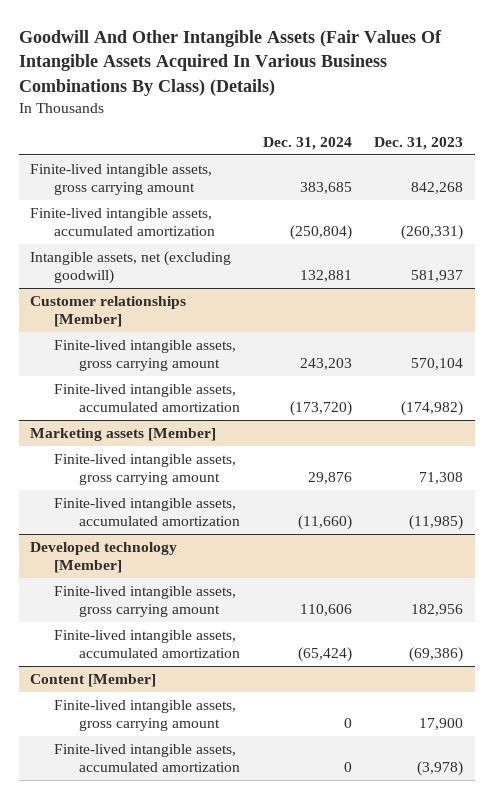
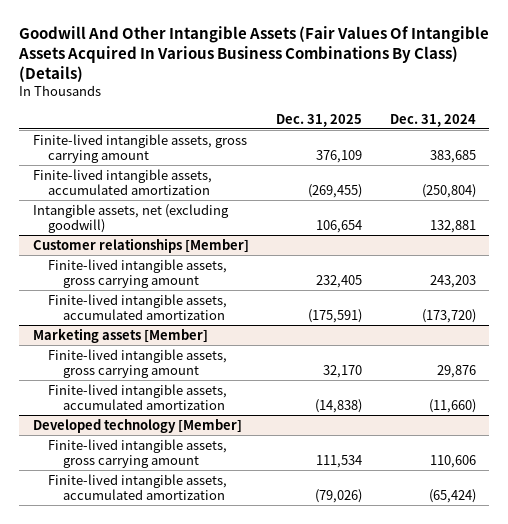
[374,136,464,150] Dec. 31, 2023 -> none
none -> [276,113,363,127] Dec. 31, 2025
[29,674,156,688] Content [Member] -> none
[54,700,237,732] Finite-lived intangible assets, gross carrying amount -> none
[54,744,240,773] Finite-lived intangible assets, accumulated amortization -> none

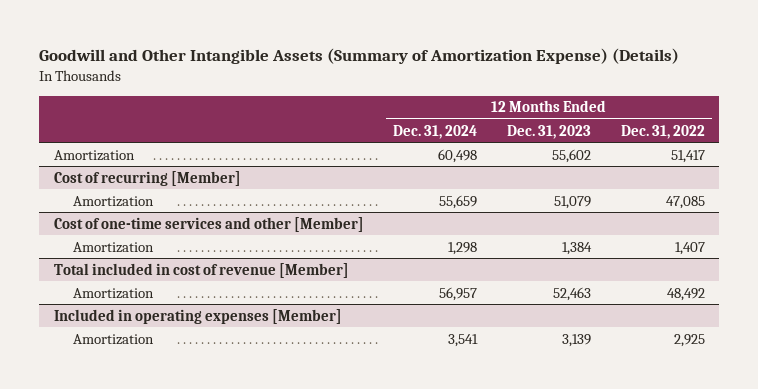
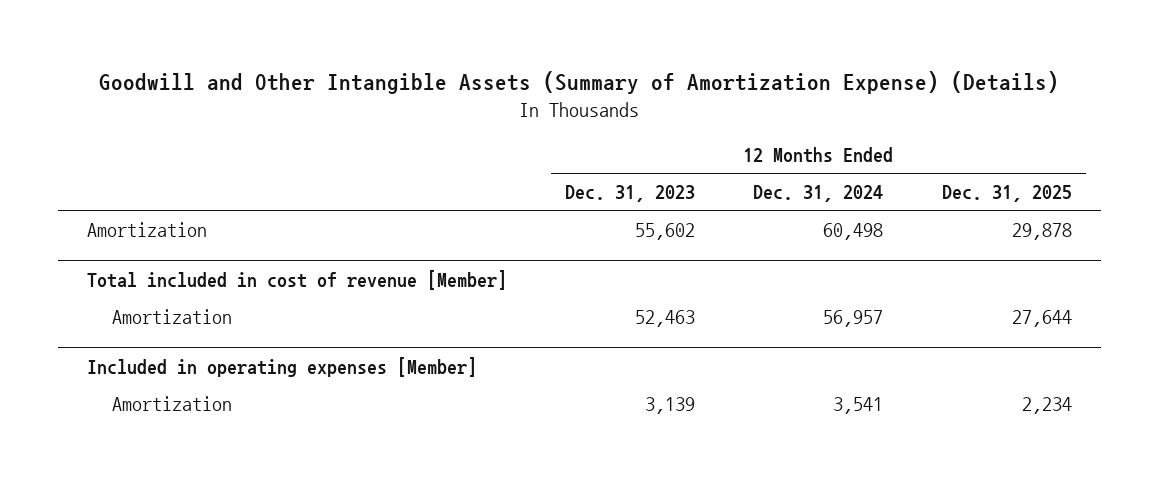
[620,124,705,139] Dec. 31, 2022 -> none
none -> [941,185,1072,203] Dec. 31, 2025
[53,170,241,186] Cost of recurring [Member] -> none
[72,195,154,207] Amortization -> none
[53,216,364,232] Cost of one-time services and other [Member] -> none
[72,241,154,253] Amortization -> none

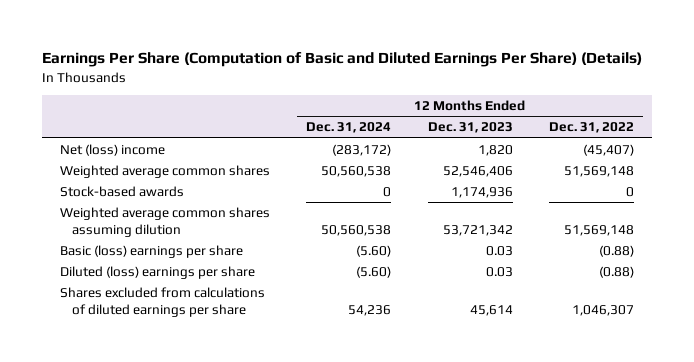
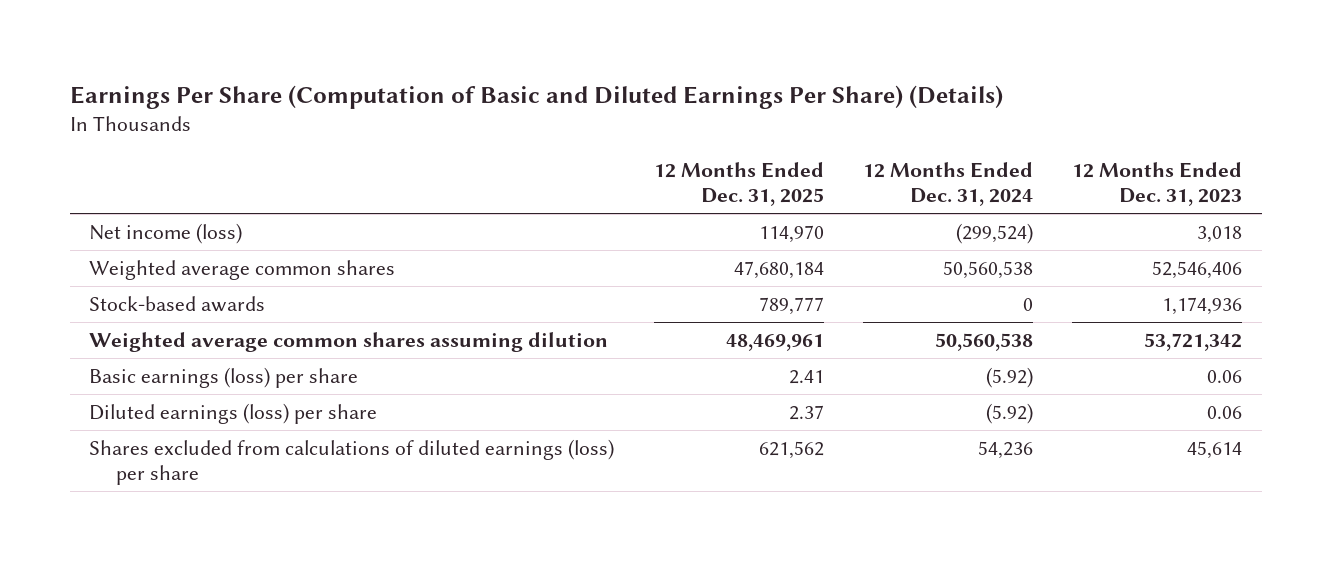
[548,122,634,134] Dec. 31, 2022 -> none
none -> [653,162,824,207] 12 Months Ended Dec. 31, 2025
[60,144,166,157] Net (loss) income -> [89,222,243,244] Net income (loss)
[332,144,392,157] (283,172) -> [955,222,1033,244] (299,524)
[477,145,513,157] 1,820 -> [1197,225,1243,243] 3,018
[60,245,244,259] Basic (loss) earnings per share -> [89,366,359,388] Basic earnings (loss) per share
[356,245,392,258] (5.60) -> [985,366,1033,388] (5.92)
[485,246,513,257] 0.03 -> [1207,369,1243,383] 0.06
[60,266,256,280] Diluted (loss) earnings per share -> [89,402,378,424] Diluted earnings (loss) per share
[356,266,392,279] (5.60) -> [985,402,1033,424] (5.92)
[485,267,513,278] 0.03 -> [1207,405,1243,419] 0.06
[60,287,266,317] Shares excluded from calculations of diluted earnings per share -> [89,438,615,485] Shares excluded from calculations of diluted earnings (loss) per share

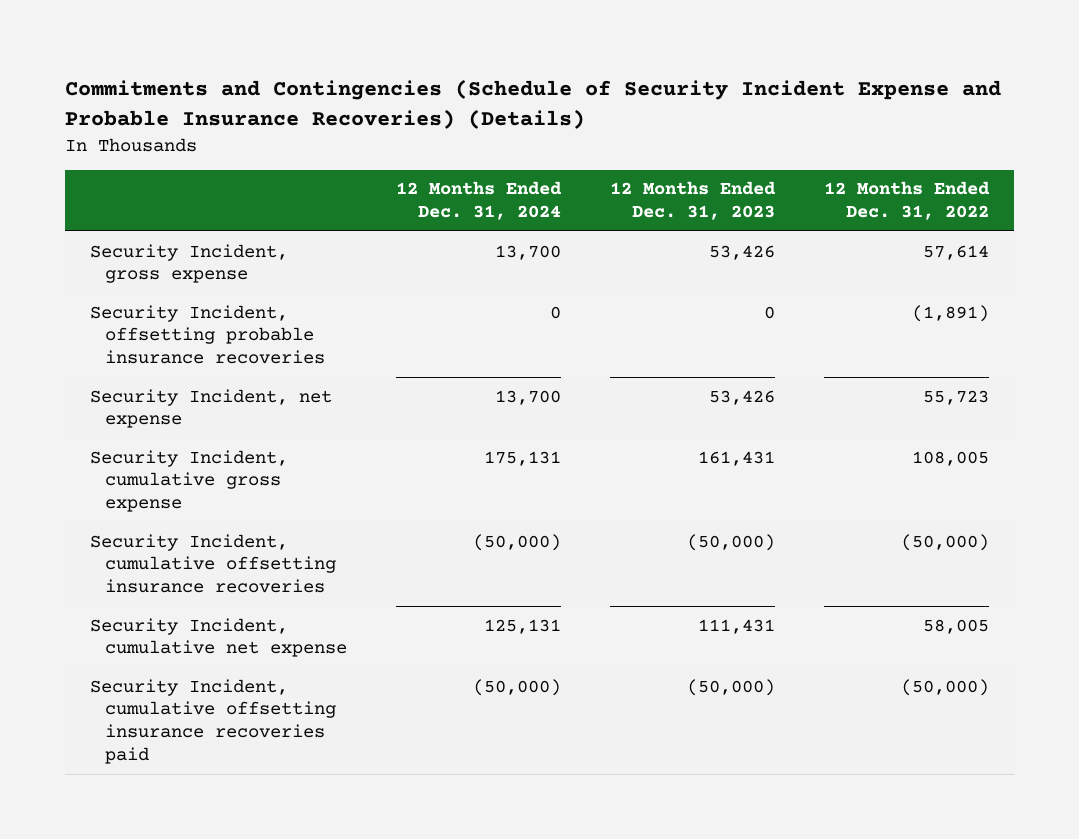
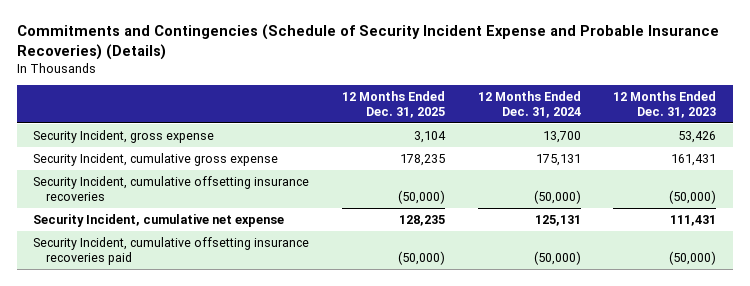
[824,181,991,221] 12 Months Ended Dec. 31, 2022 -> none
none -> [342,91,446,118] 12 Months Ended Dec. 31, 2025
[89,304,325,365] Security Incident, offsetting probable insurance recoveries -> none
[89,388,332,429] Security Incident, net expense -> none

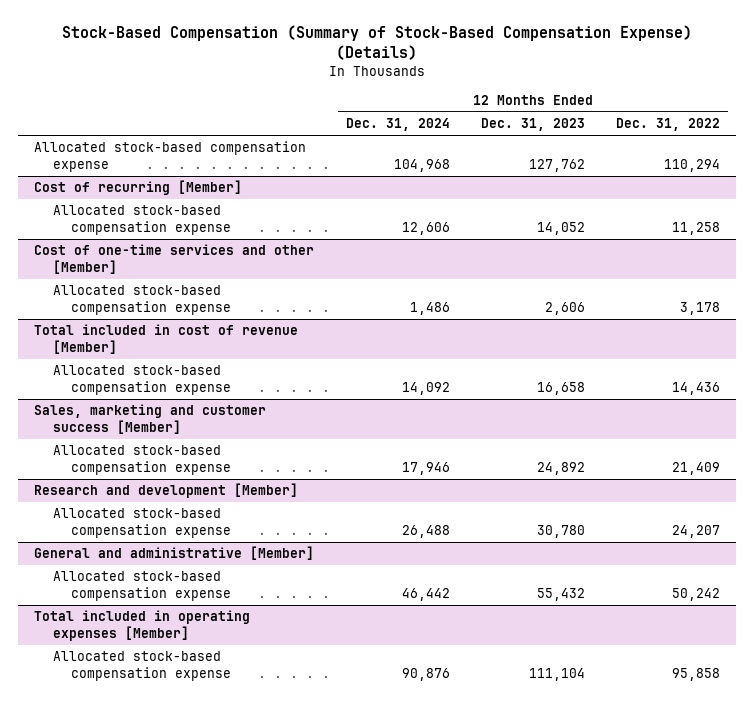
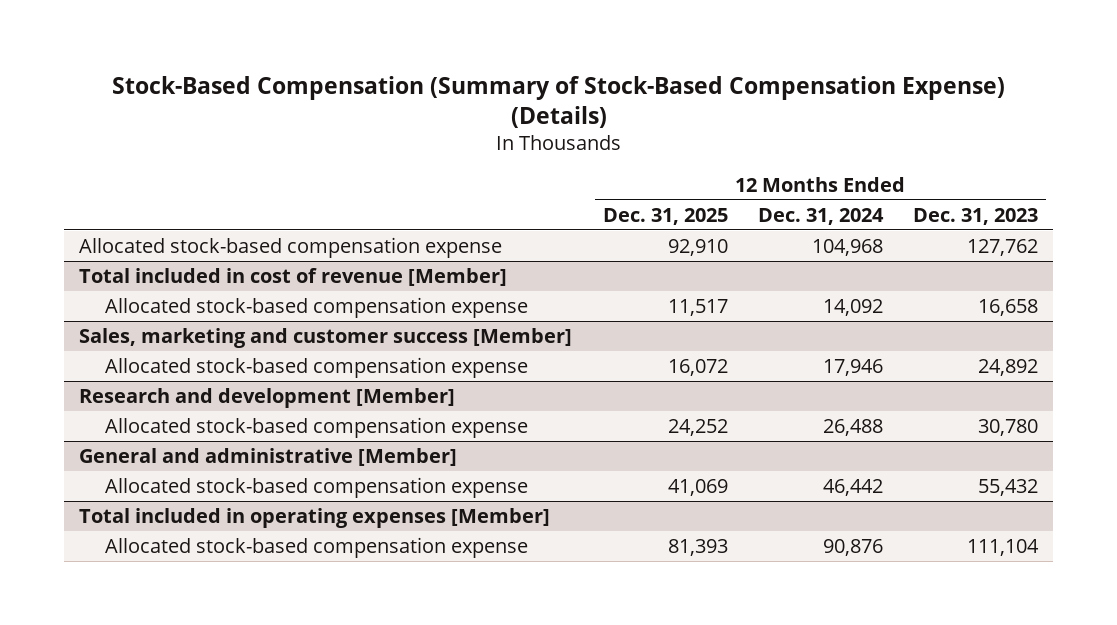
[616,118,721,132] Dec. 31, 2022 -> none
none -> [602,207,728,225] Dec. 31, 2025
[34,180,243,196] Cost of recurring [Member] -> none
[52,205,232,235] Allocated stock-based compensation expense -> none
[34,244,315,274] Cost of one-time services and other [Member] -> none
[52,285,232,315] Allocated stock-based compensation expense -> none

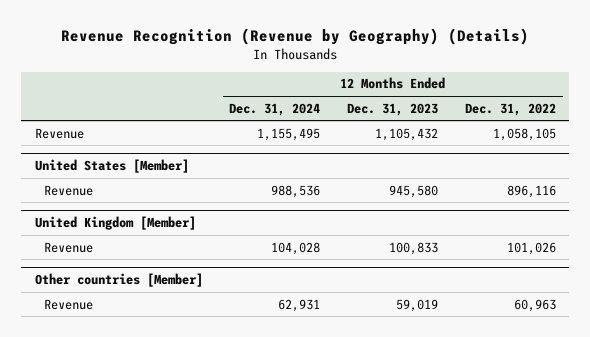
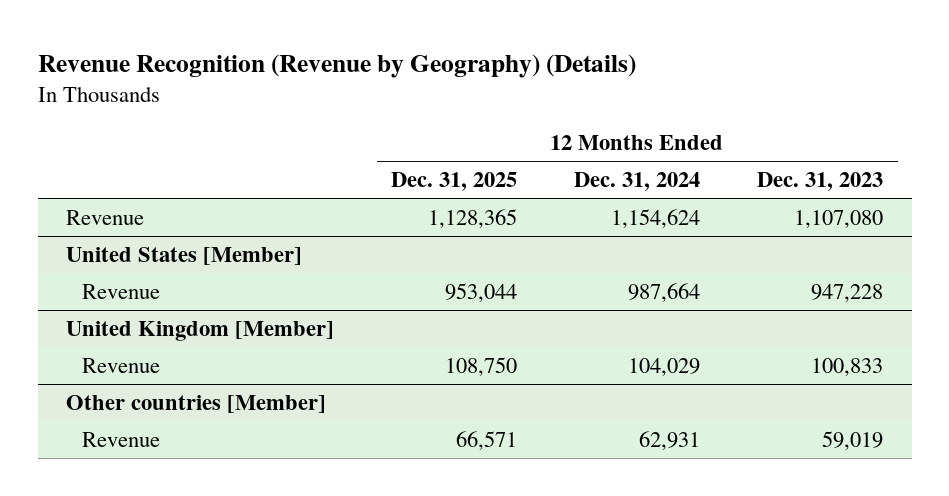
[464,102,556,116] Dec. 31, 2022 -> none
none -> [391,172,518,192] Dec. 31, 2025
[257,127,321,141] 1,155,495 -> [611,208,701,229] 1,154,624
[375,127,439,141] 1,105,432 -> [794,209,884,229] 1,107,080
[271,184,321,198] 988,536 -> [628,282,701,303] 987,664
[389,184,439,198] 945,580 -> [811,283,884,303] 947,228
[271,241,321,255] 104,028 -> [628,357,701,377] 104,029

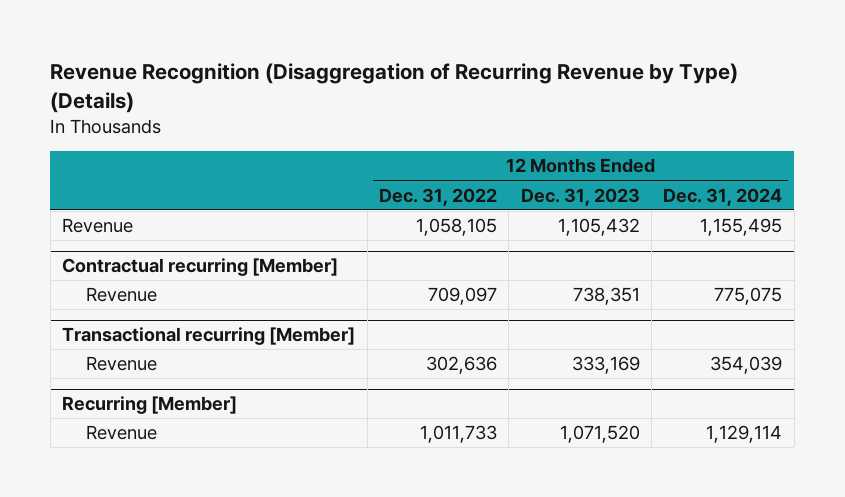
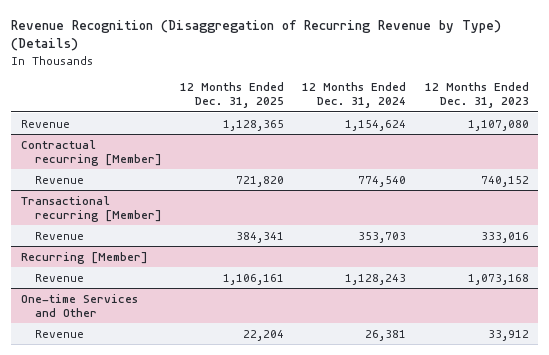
[378,187,497,206] Dec. 31, 2022 -> none
none -> [180,82,285,109] 12 Months Ended Dec. 31, 2025
[557,218,640,237] 1,105,432 -> [467,119,529,131] 1,107,080
[700,218,783,237] 1,155,495 -> [345,119,407,131] 1,154,624
[572,287,640,306] 738,351 -> [480,175,529,187] 740,152
[714,287,783,306] 775,075 -> [358,175,407,187] 774,540
[571,356,640,375] 333,169 -> [480,231,529,243] 333,016
[710,356,783,375] 354,039 -> [358,231,407,243] 353,703
[559,425,640,444] 1,071,520 -> [467,273,529,285] 1,073,168
[706,425,783,444] 1,129,114 -> [345,273,407,285] 1,128,243
none -> [20,293,138,317] One-time Services and Other
none -> [34,329,84,338] Revenue

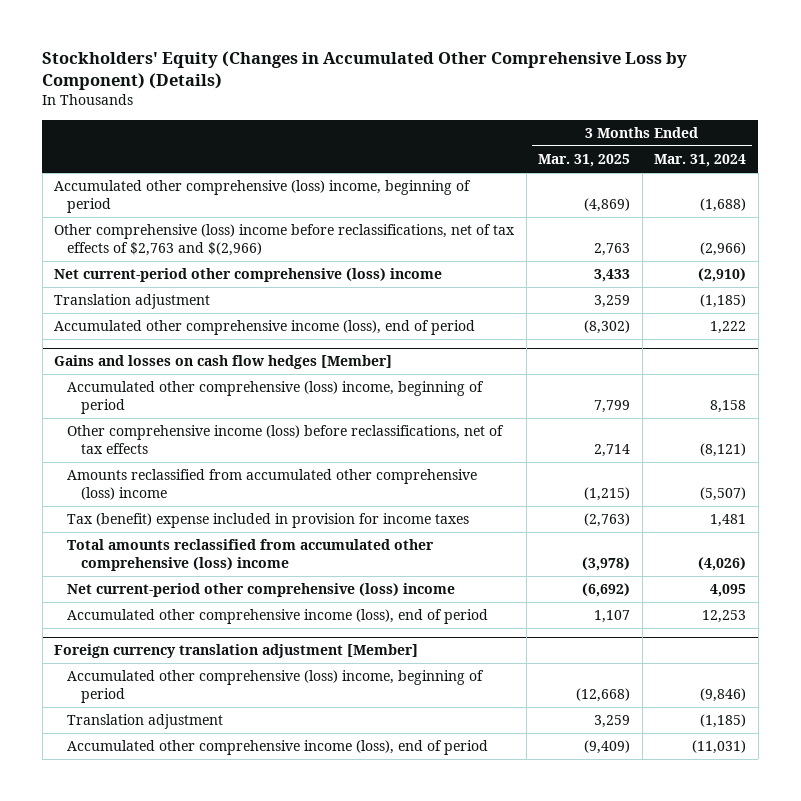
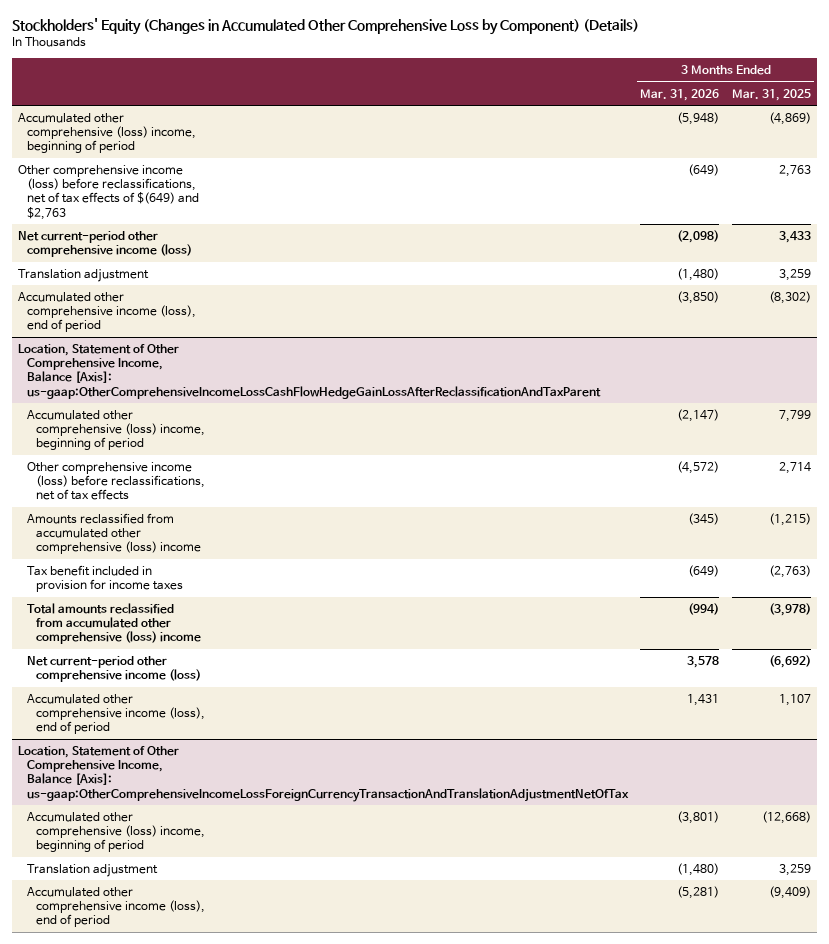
[654,154,747,168] Mar. 31, 2024 -> none
none -> [640,88,720,101] Mar. 31, 2026
[54,224,516,257] Other comprehensive (loss) income before reclassifications, net of tax effects of $2,763 and $(2,966) -> [18,164,200,220] Other comprehensive income (loss) before reclassifications, net of tax effects of $(649) and $2,763
[54,268,443,283] Net current-period other comprehensive (loss) income -> [18,230,193,258] Net current-period other comprehensive income (loss)
[54,355,393,370] Gains and losses on cash flow hedges [Member] -> none
none -> [18,343,602,399] Location, Statement of Other Comprehensive Income, Balance [Axis]: us-gaap:OtherComprehensiveIncomeLossCashFlowHedgeGainLossAfterReclassificationAndTaxParent
[67,513,470,529] Tax (benefit) expense included in provision for income taxes -> [27,564,184,593] Tax benefit included in provision for income taxes
[67,583,456,598] Net current-period other comprehensive (loss) income -> [27,655,202,683] Net current-period other comprehensive income (loss)
[54,644,419,659] Foreign currency translation adjustment [Member] -> none
none -> [18,745,630,802] Location, Statement of Other Comprehensive Income, Balance [Axis]: us-gaap:OtherComprehensiveIncomeLossForeignCurrencyTransactionAndTranslationAdjustmentNetOfTax

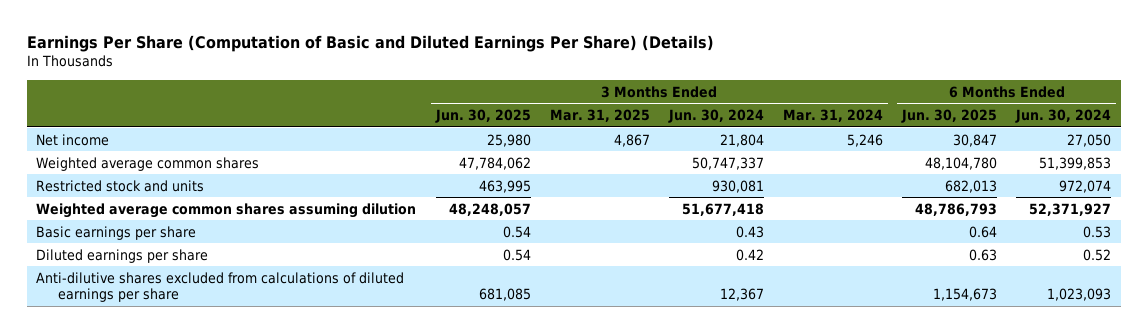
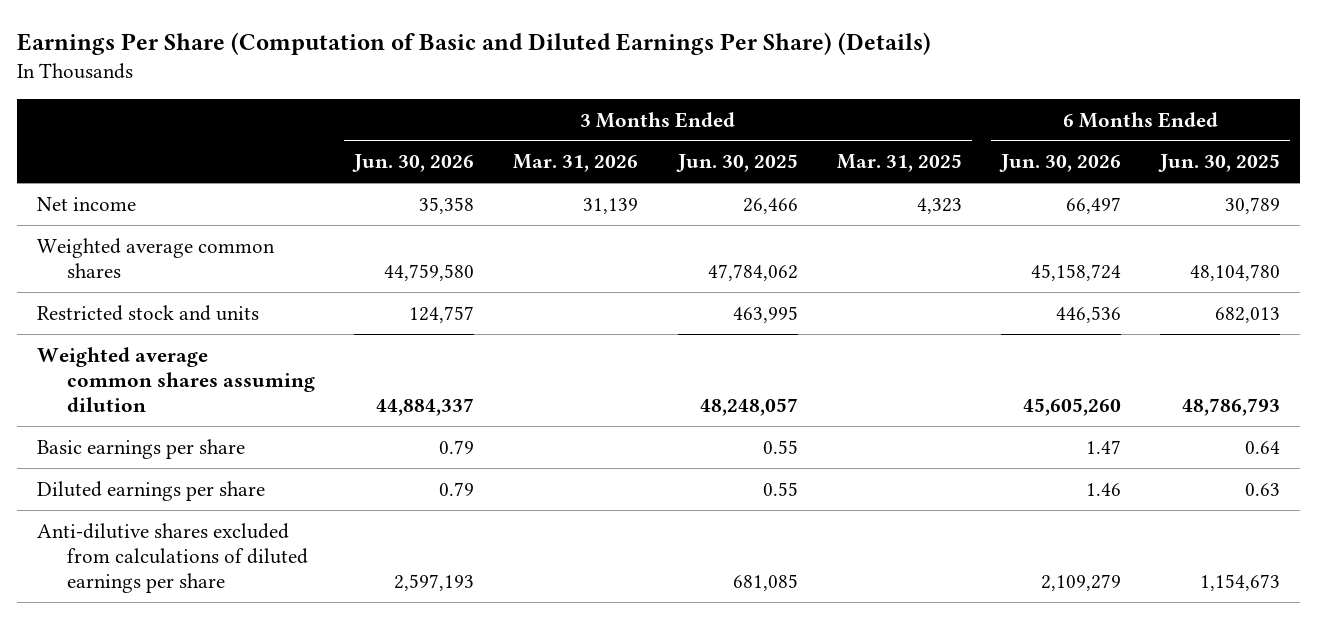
[667,109,764,124] Jun. 30, 2024 -> none
[783,109,884,123] Mar. 31, 2024 -> none
[1015,109,1112,124] Jun. 30, 2024 -> none
none -> [352,154,475,173] Jun. 30, 2026
none -> [513,154,639,173] Mar. 31, 2026
none -> [999,154,1122,173] Jun. 30, 2026
[486,133,531,147] 25,980 -> [742,197,798,214] 26,466
[613,133,650,147] 4,867 -> [916,197,962,214] 4,323
[953,133,998,147] 30,847 -> [1225,196,1281,214] 30,789
[502,225,531,238] 0.54 -> [762,439,798,454] 0.55
[502,248,531,261] 0.54 -> [762,481,798,496] 0.55

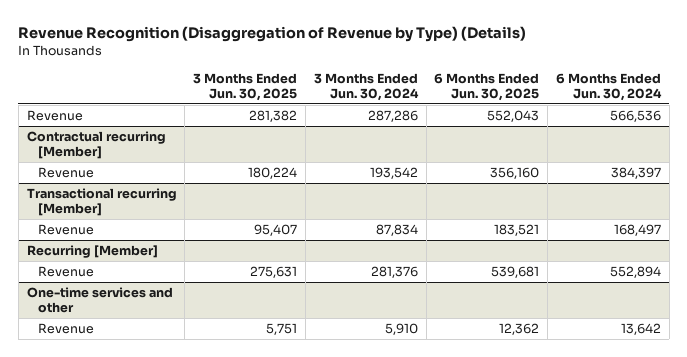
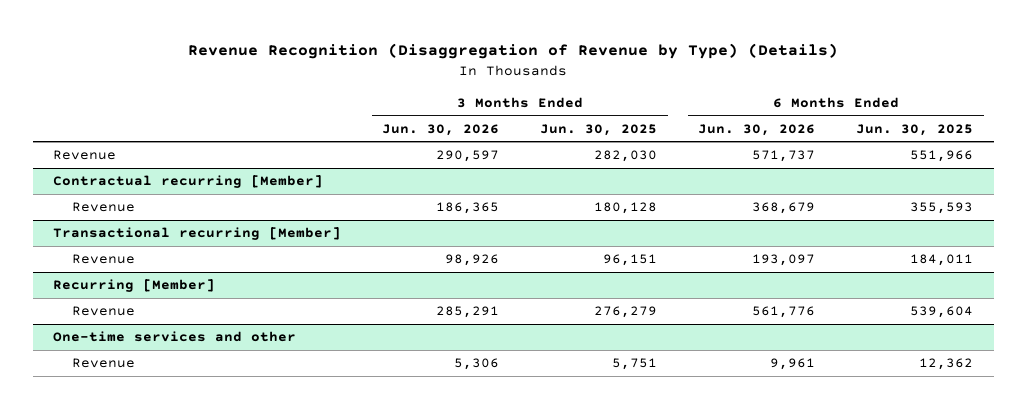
[313,72,419,101] 3 Months Ended Jun. 30, 2024 -> none
[555,72,662,101] 6 Months Ended Jun. 30, 2024 -> none
none -> [382,123,500,136] Jun. 30, 2026
none -> [698,123,816,136] Jun. 30, 2026
[249,110,298,123] 281,382 -> [594,150,658,163] 282,030
[487,110,540,123] 552,043 -> [910,150,974,163] 551,966
[248,167,298,180] 180,224 -> [594,202,658,215] 180,128
[490,167,540,180] 356,160 -> [910,202,974,215] 355,593
[254,224,298,237] 95,407 -> [603,254,658,267] 96,151
[494,224,540,237] 183,521 -> [910,254,974,267] 184,011
[250,266,298,279] 275,631 -> [594,306,658,319] 276,279
[491,266,540,279] 539,681 -> [910,306,974,319] 539,604

